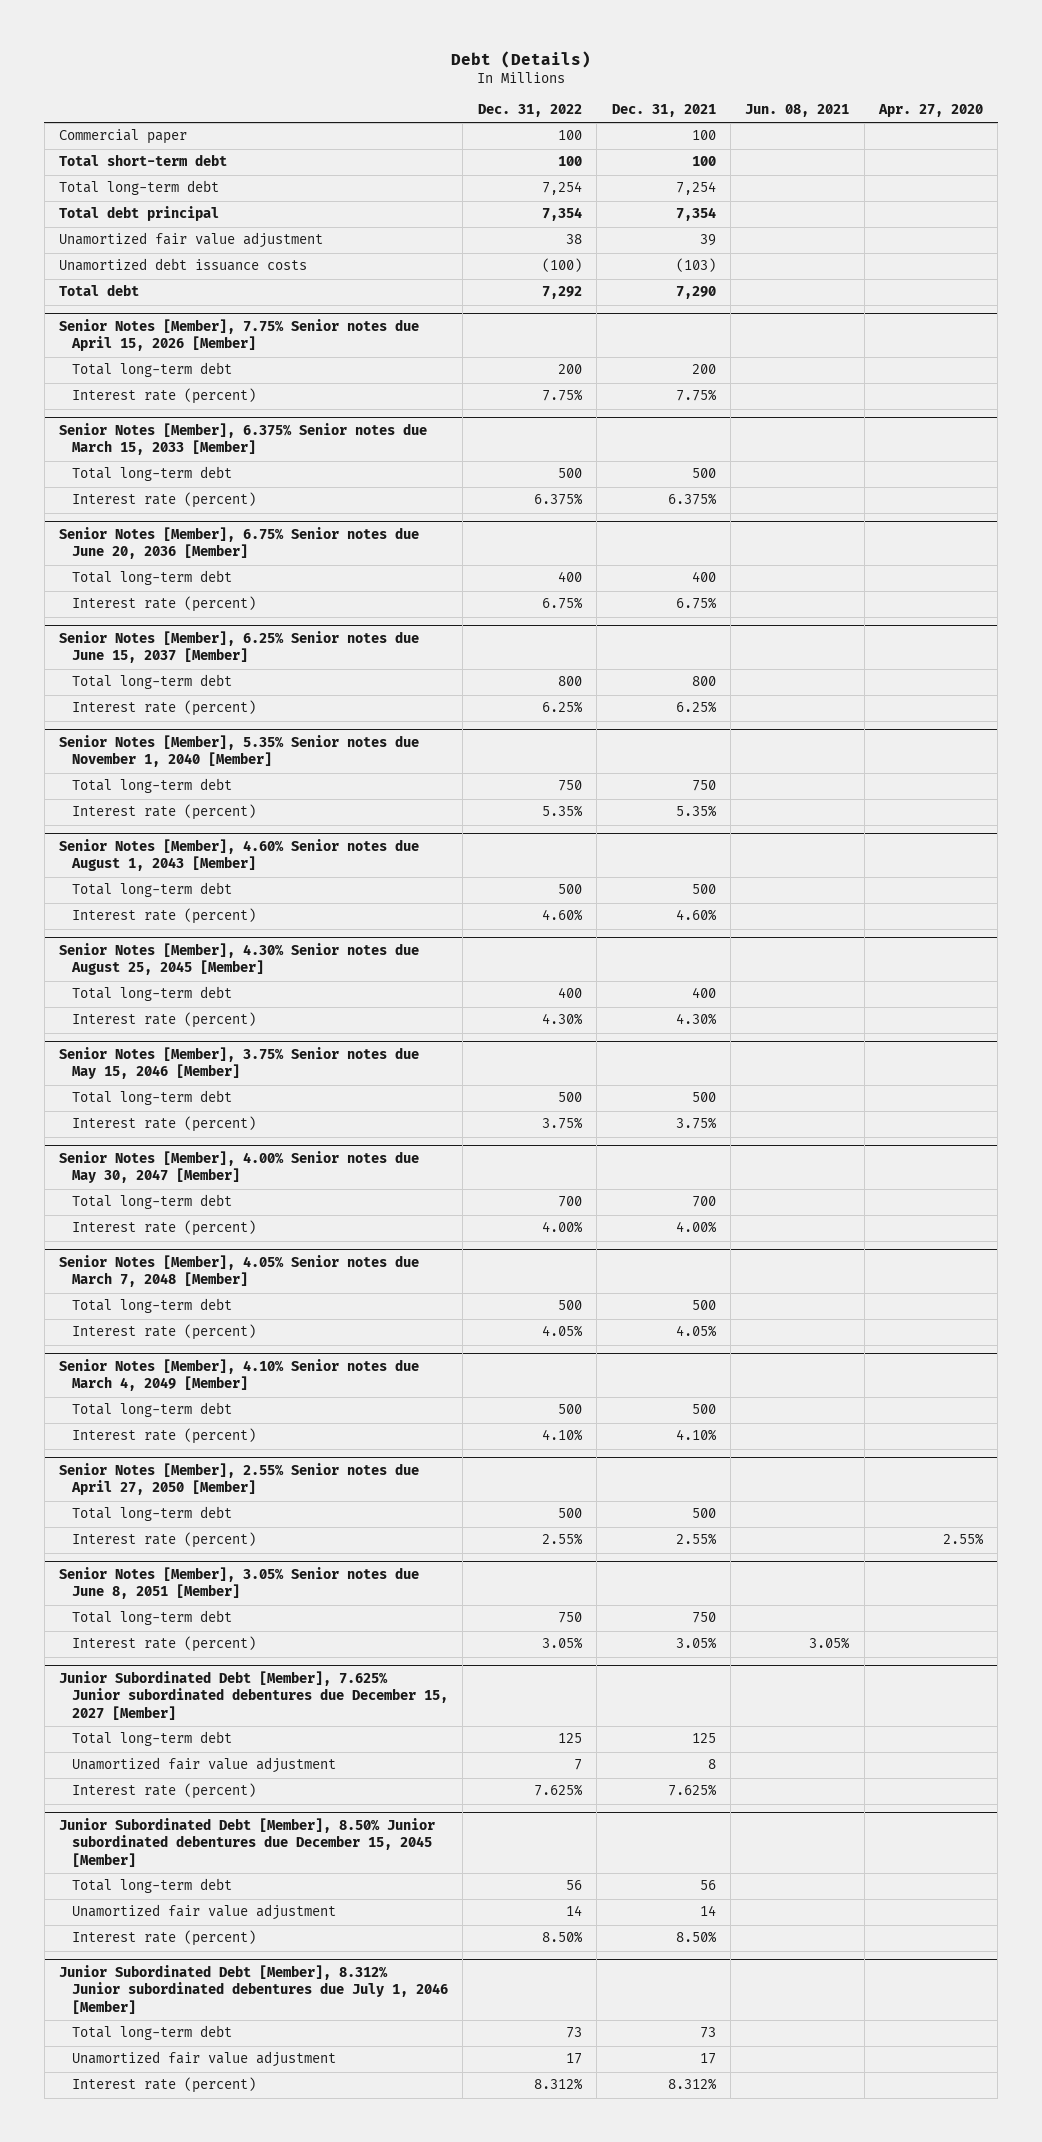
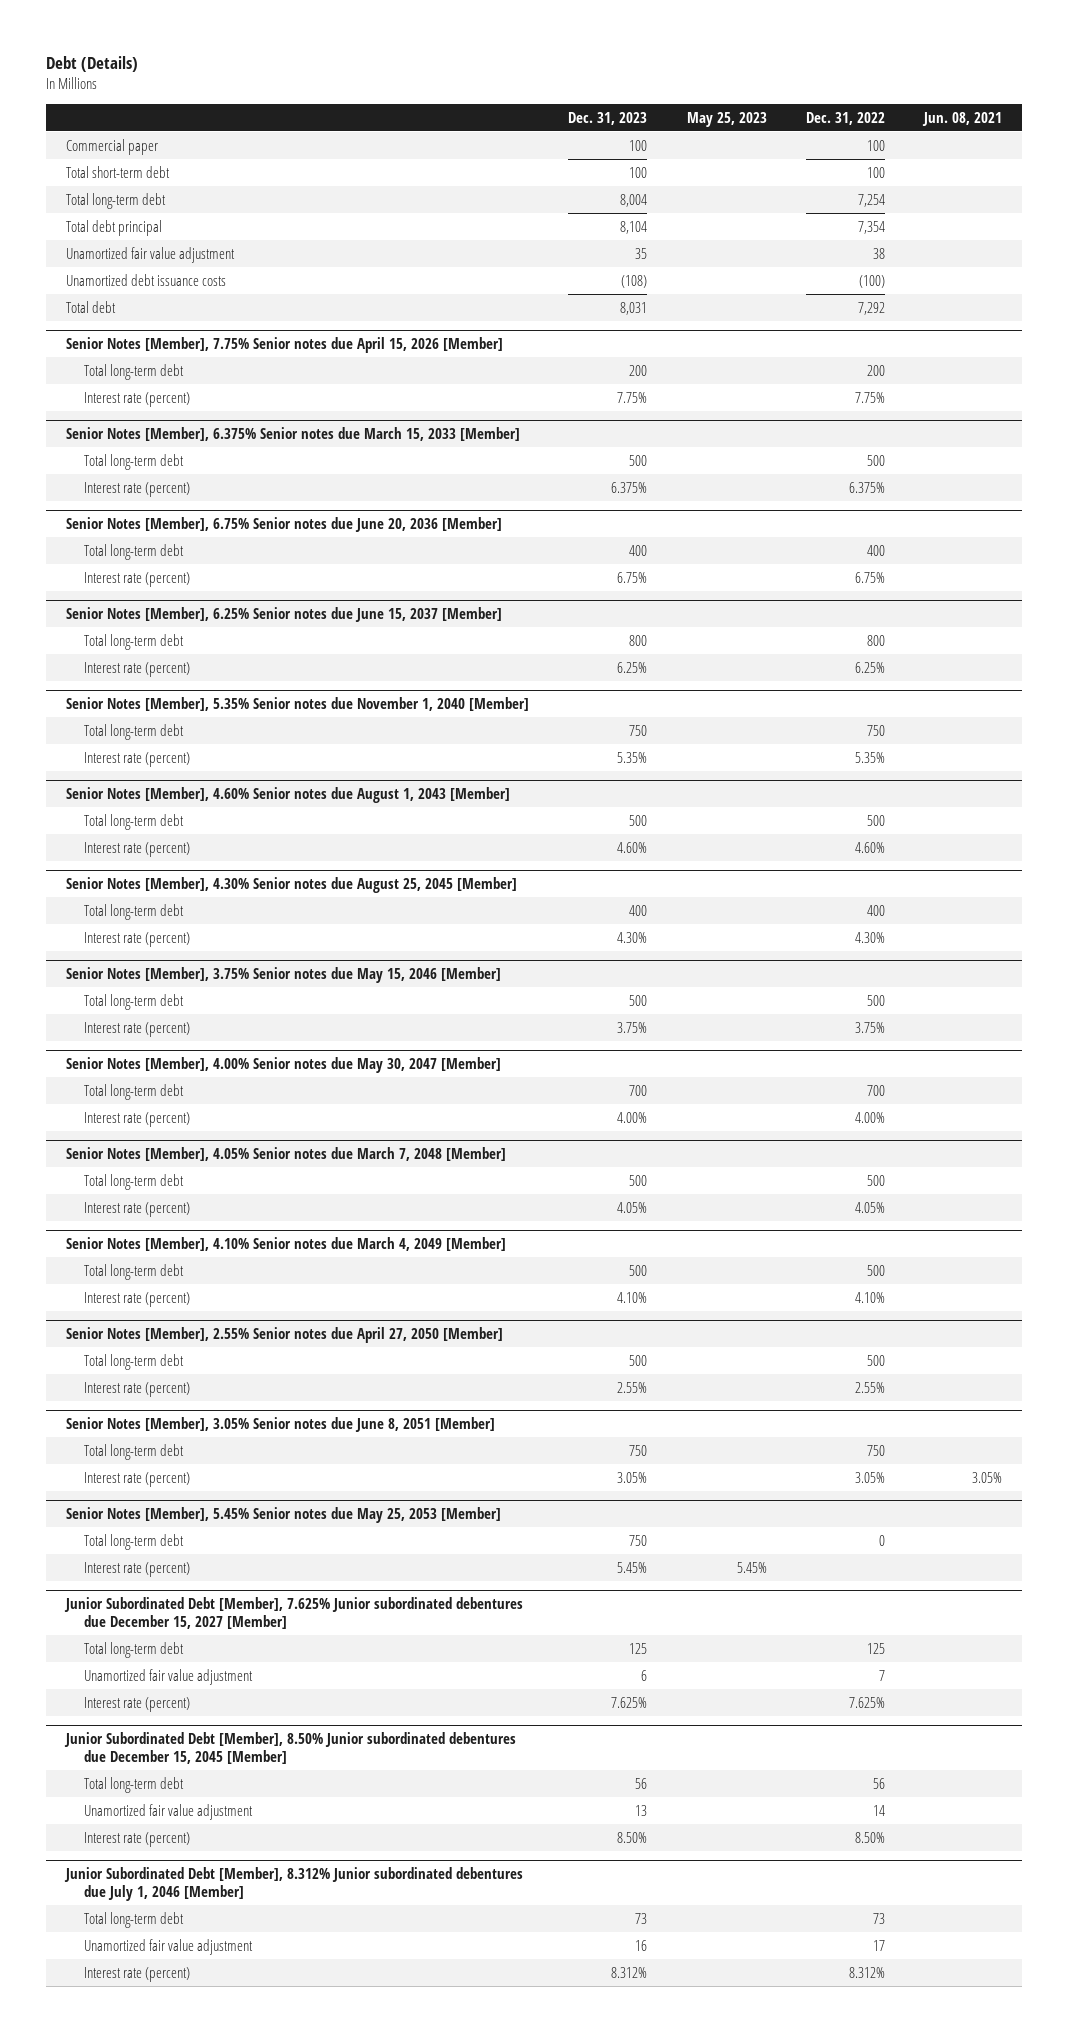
[611,104,716,118] Dec. 31, 2021 -> none
[878,104,984,118] Apr. 27, 2020 -> none
none -> [568,111,648,125] Dec. 31, 2023
none -> [686,111,767,127] May 25, 2023
none -> [65,1506,501,1523] Senior Notes [Member], 5.45% Senior notes due May 25, 2053 [Member]
none -> [83,1533,184,1550] Total long-term debt
none -> [83,1561,190,1577] Interest rate (percent)

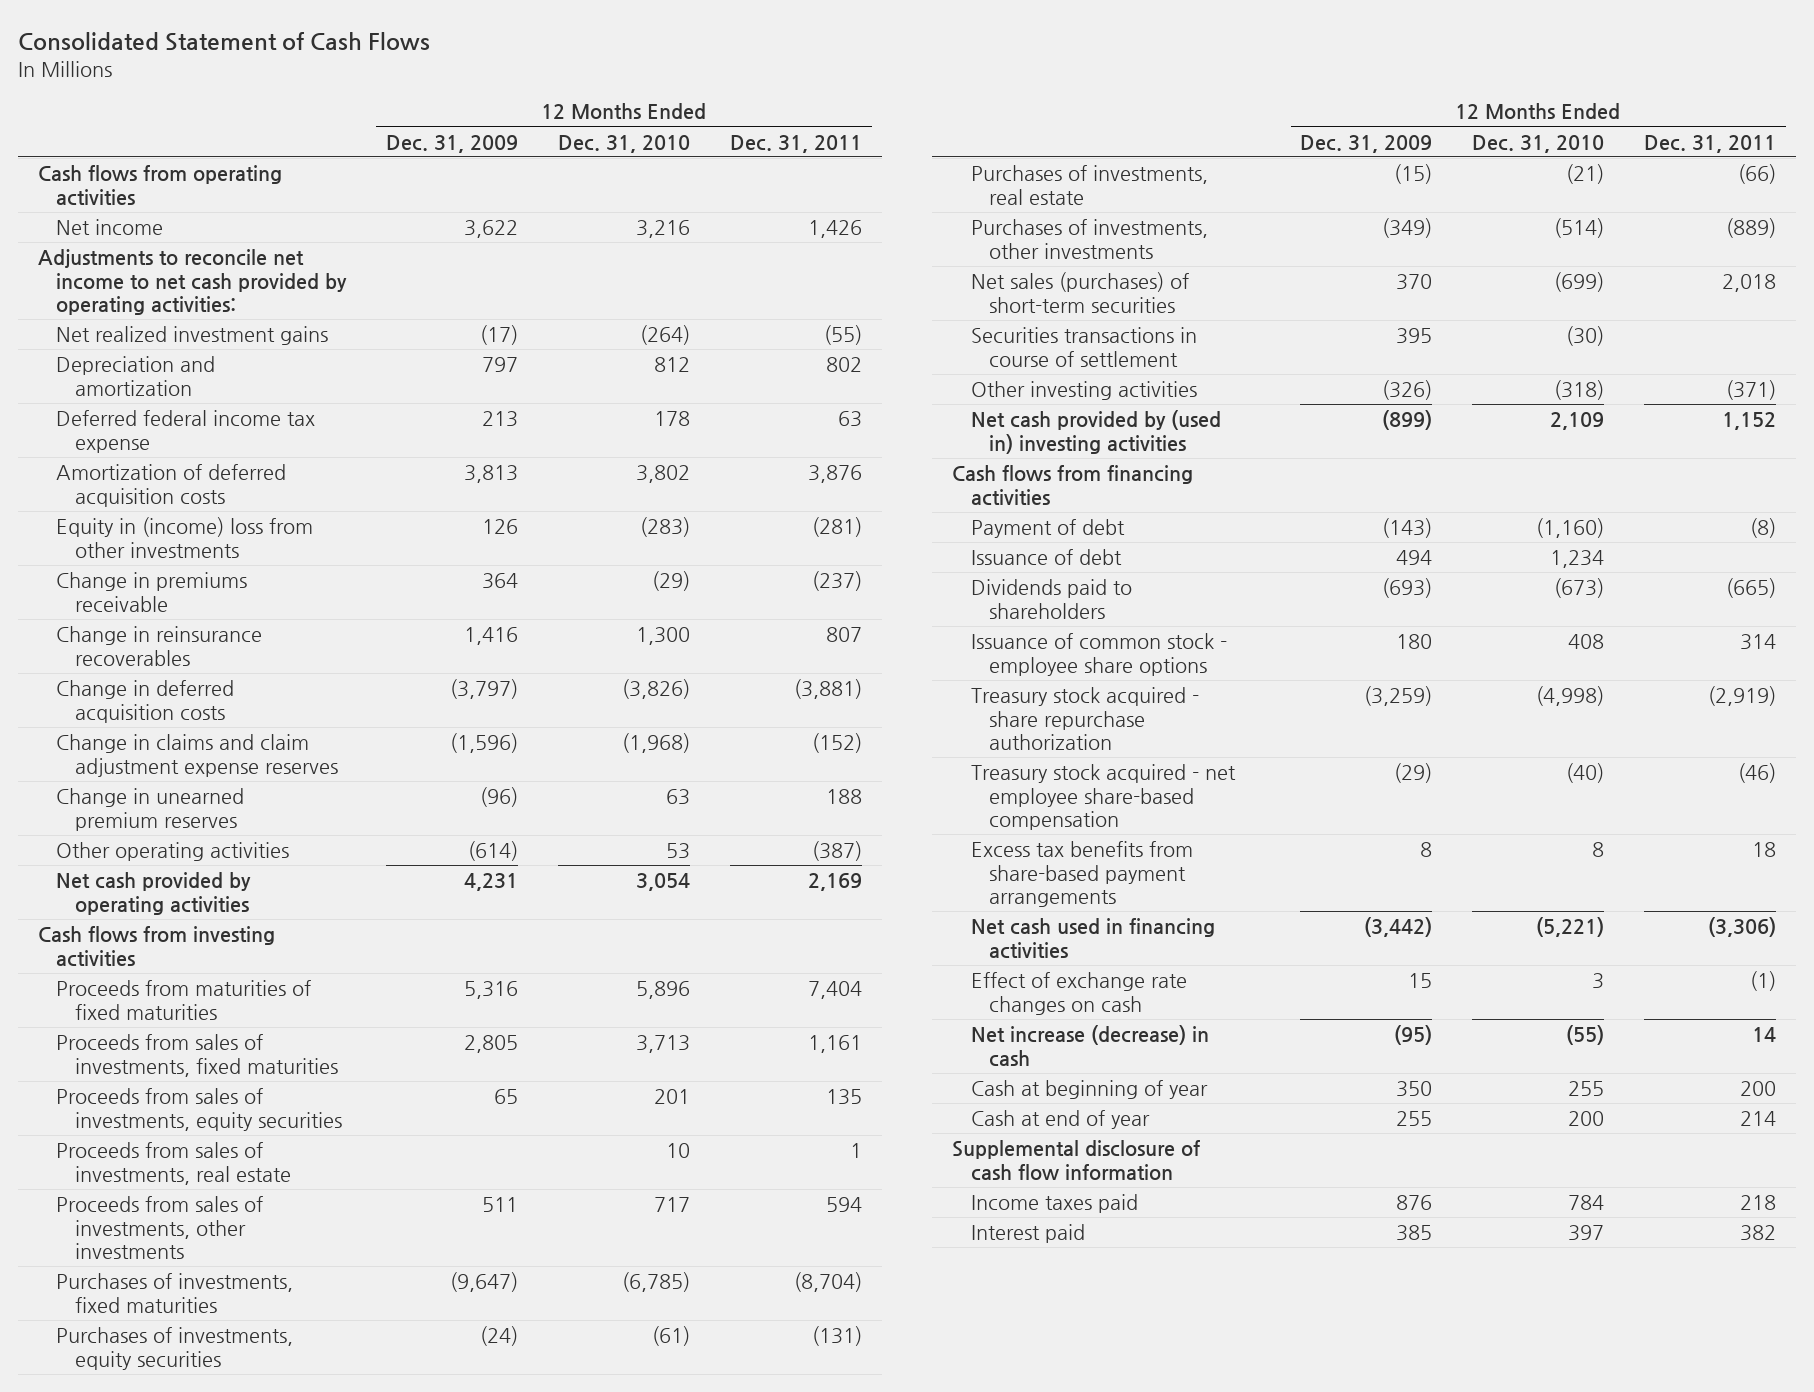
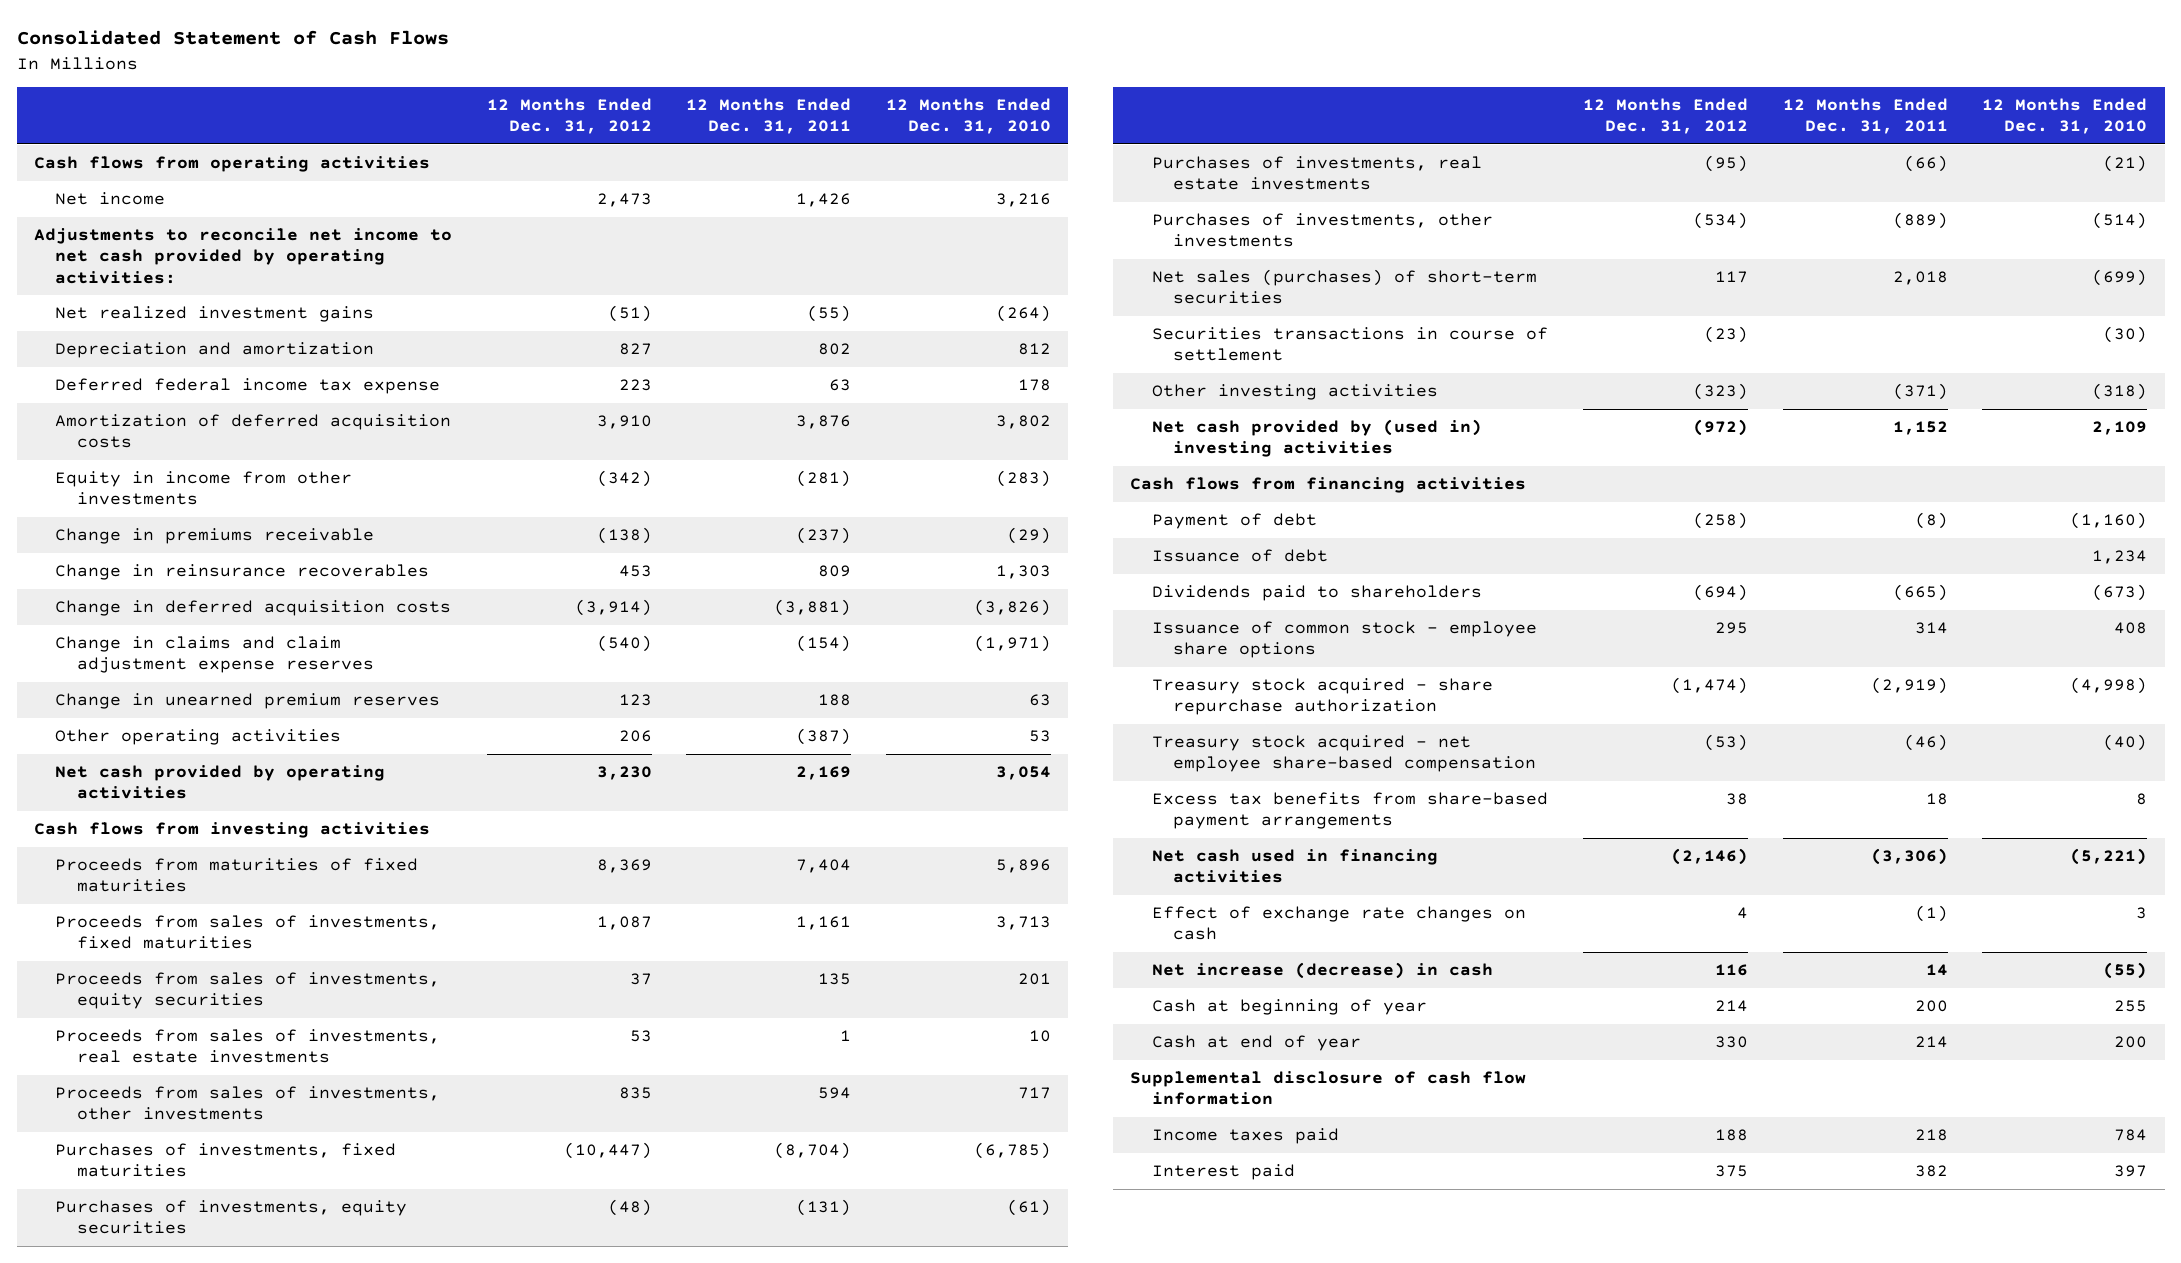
[386,134,519,153] Dec. 31, 2009 -> none
none -> [486,97,652,135] 12 Months Ended Dec. 31, 2012
[56,517,314,558] Equity in (income) loss from other investments -> [55,471,353,506] Equity in income from other investments
[636,627,691,646] 1,300 -> [995,565,1051,580] 1,303
[826,627,863,643] 807 -> [818,565,852,578] 809
[622,733,691,754] (1,968) -> [973,635,1051,653] (1,971)
[812,733,863,754] (152) -> [796,635,852,653] (154)
[56,1142,291,1185] Proceeds from sales of investments, real estate -> [55,1029,441,1064] Proceeds from sales of investments, real estate investments
[970,165,1208,205] Purchases of investments, real estate -> [1151,156,1482,191] Purchases of investments, real estate investments

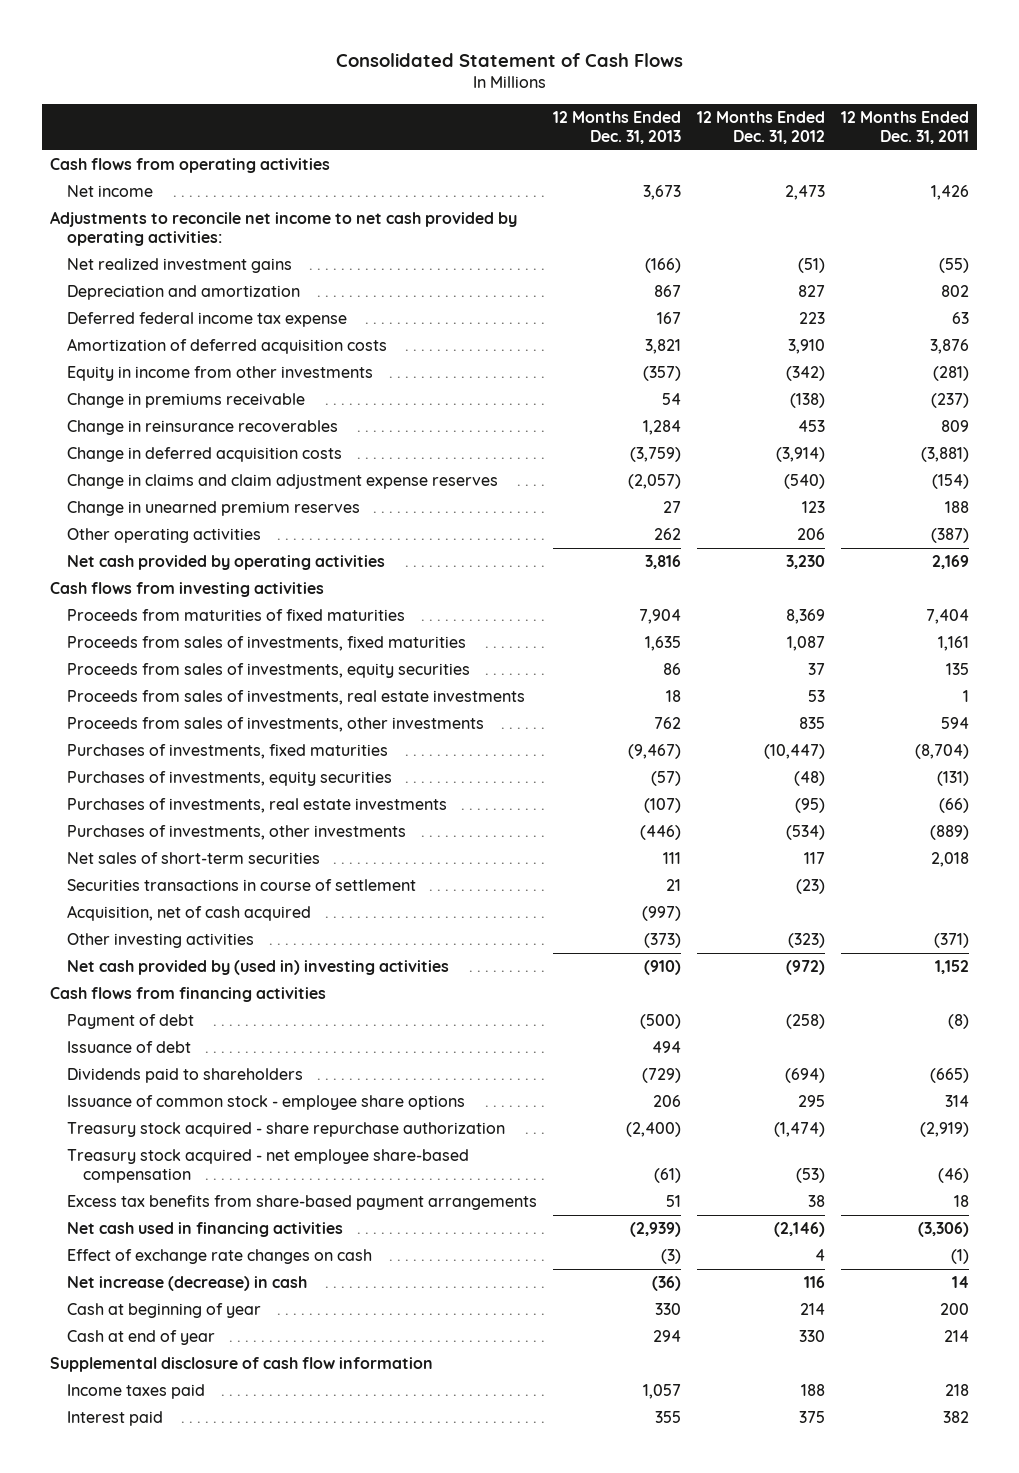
[885,97,1051,135] 12 Months Ended Dec. 31, 2010 -> none
none -> [552,111,681,145] 12 Months Ended Dec. 31, 2013
[1151,269,1537,305] Net sales (purchases) of short-term securities -> [66,851,320,864] Net sales of short-term securities
none -> [66,904,311,921] Acquisition, net of cash acquired

